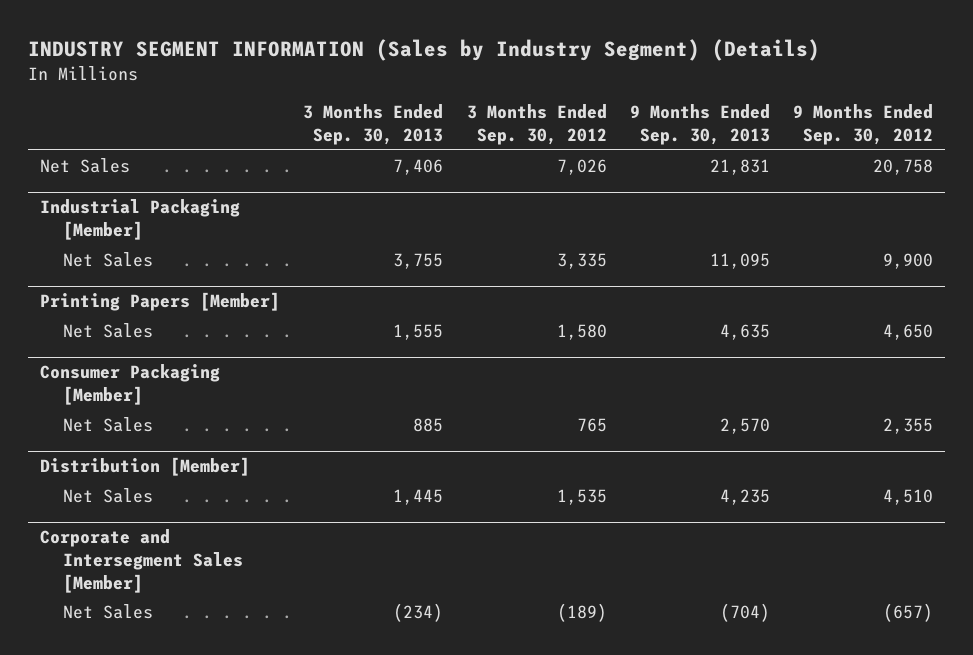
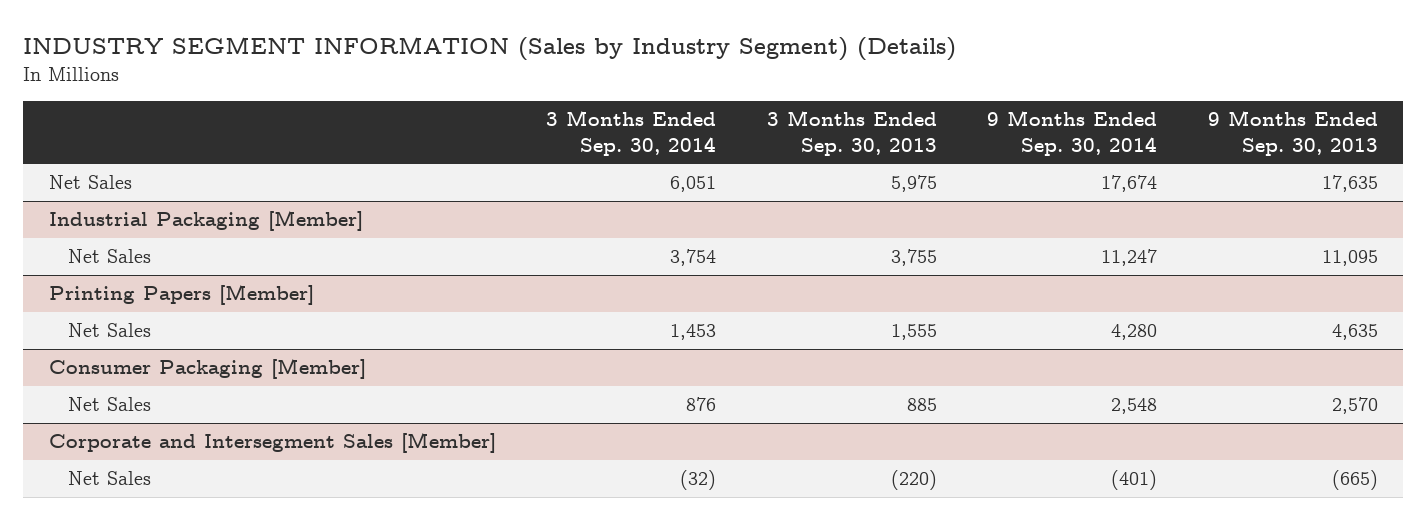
[466,104,607,146] 3 Months Ended Sep. 30, 2012 -> none
[793,104,934,146] 9 Months Ended Sep. 30, 2012 -> none
none -> [546,110,717,156] 3 Months Ended Sep. 30, 2014
none -> [987,110,1158,156] 9 Months Ended Sep. 30, 2014
[393,159,444,176] 7,406 -> [890,175,937,193] 5,975
[709,159,770,176] 21,831 -> [1321,175,1378,193] 17,635
[39,457,250,477] Distribution [Member] -> none
[62,488,153,504] Net Sales -> none
[393,603,444,623] (234) -> [890,470,937,491] (220)
[719,603,770,623] (704) -> [1331,470,1378,491] (665)

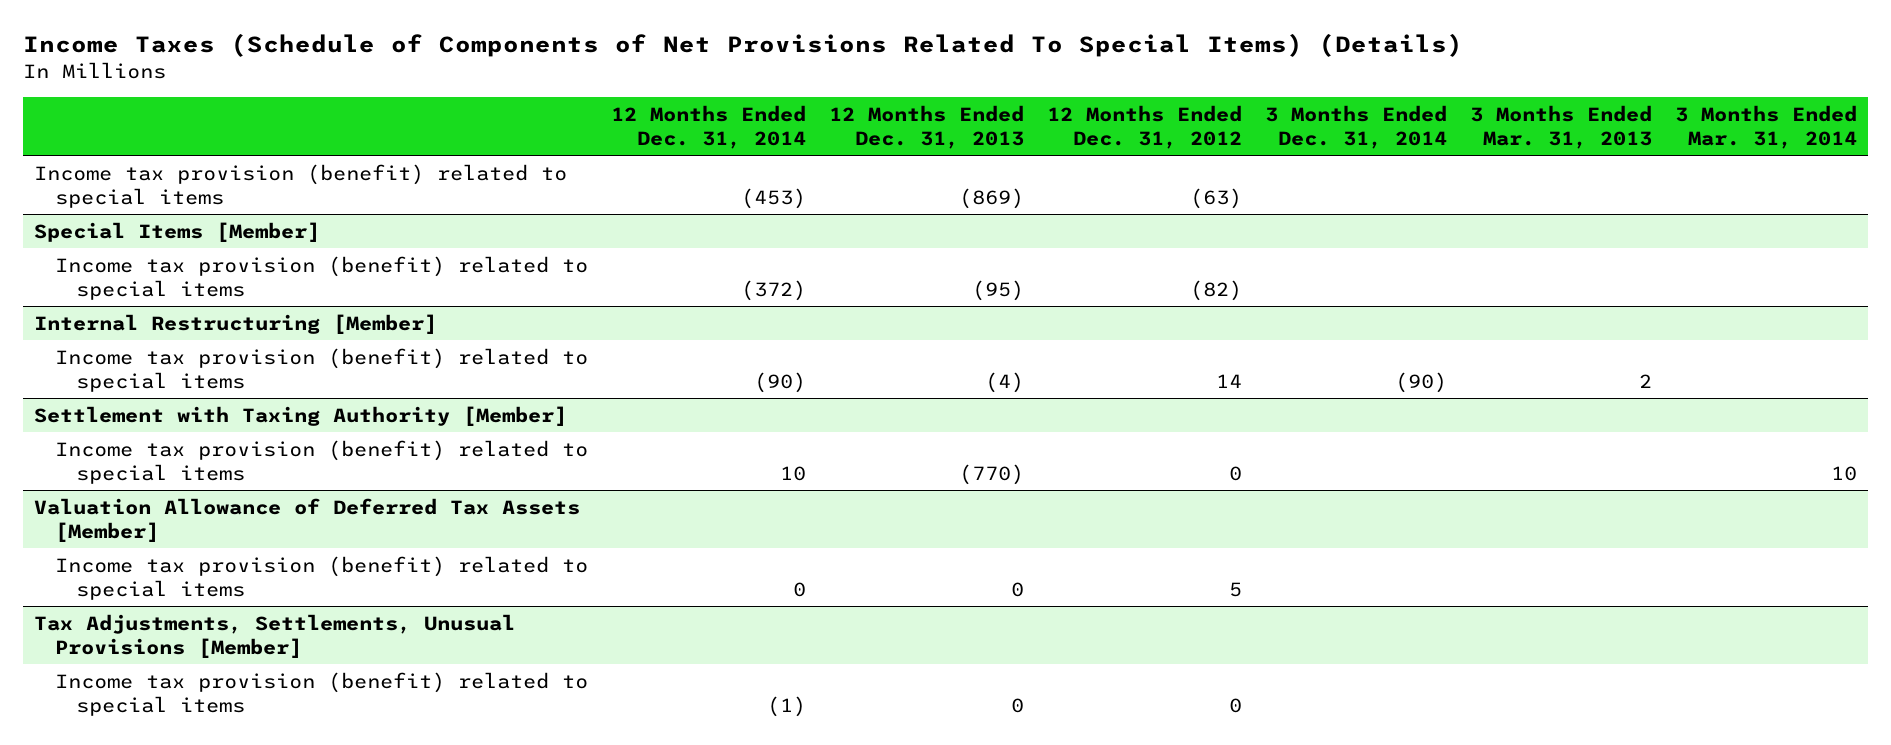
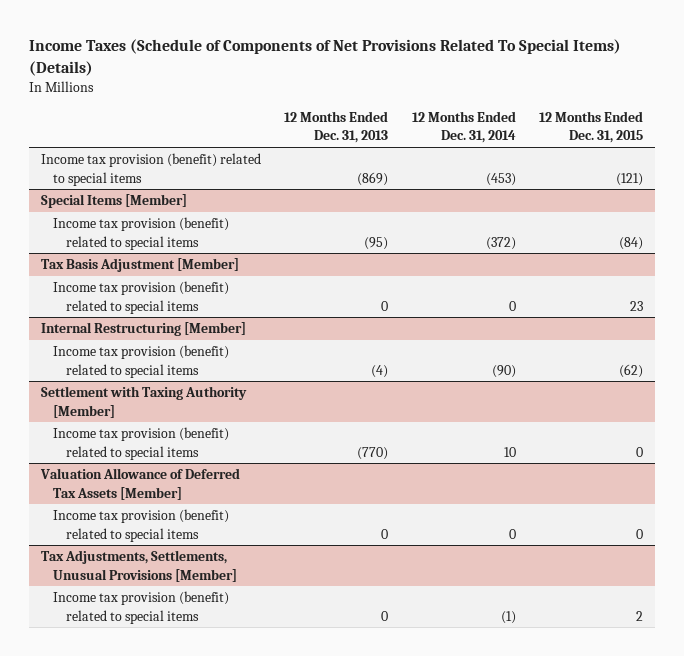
[1046,104,1242,149] 12 Months Ended Dec. 31, 2012 -> none
[1264,104,1447,149] 3 Months Ended Dec. 31, 2014 -> none
[1469,104,1652,149] 3 Months Ended Mar. 31, 2013 -> none
[1674,104,1857,149] 3 Months Ended Mar. 31, 2014 -> none
none -> [539,111,644,144] 12 Months Ended Dec. 31, 2015
none -> [40,258,239,273] Tax Basis Adjustment [Member]
none -> [53,281,230,314] Income tax provision (benefit) related to special items

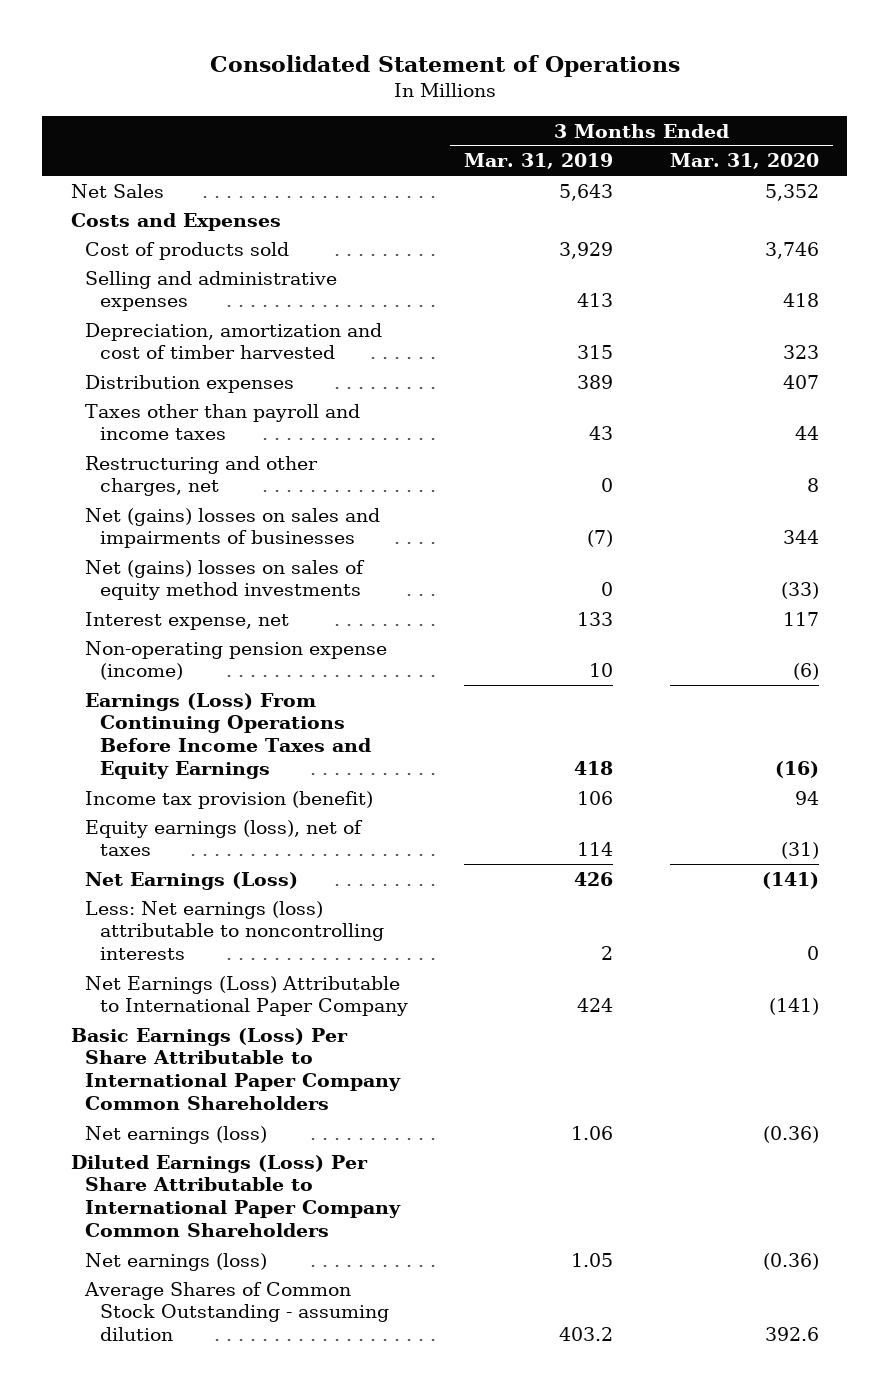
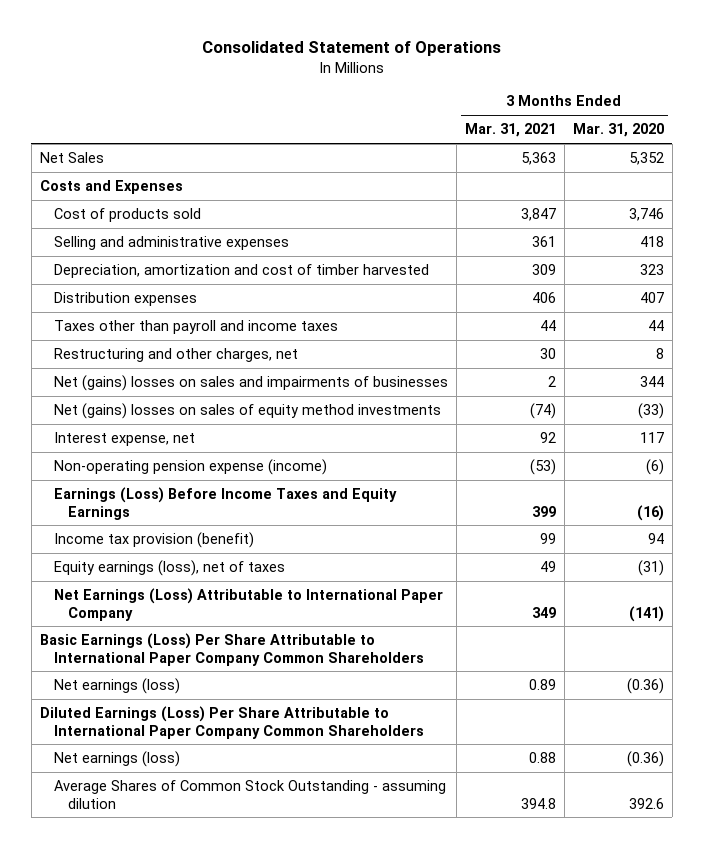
[464,153,614,170] Mar. 31, 2019 -> none
none -> [464,123,556,138] Mar. 31, 2021
[85,692,371,780] Earnings (Loss) From Continuing Operations Before Income Taxes and Equity Earnings -> [53,487,397,520] Earnings (Loss) Before Income Taxes and Equity Earnings
[85,871,299,890] Net Earnings (Loss) -> none
[85,900,384,961] Less: Net earnings (loss) attributable to noncontrolling interests -> none

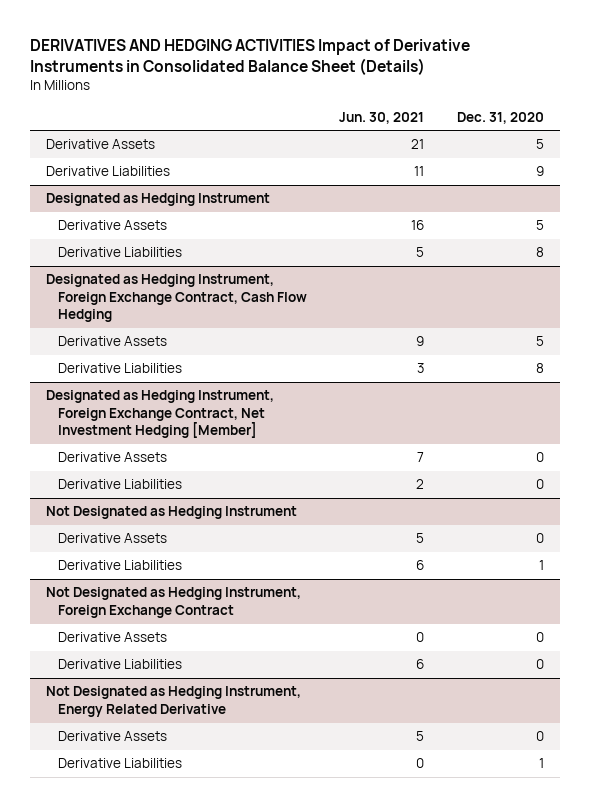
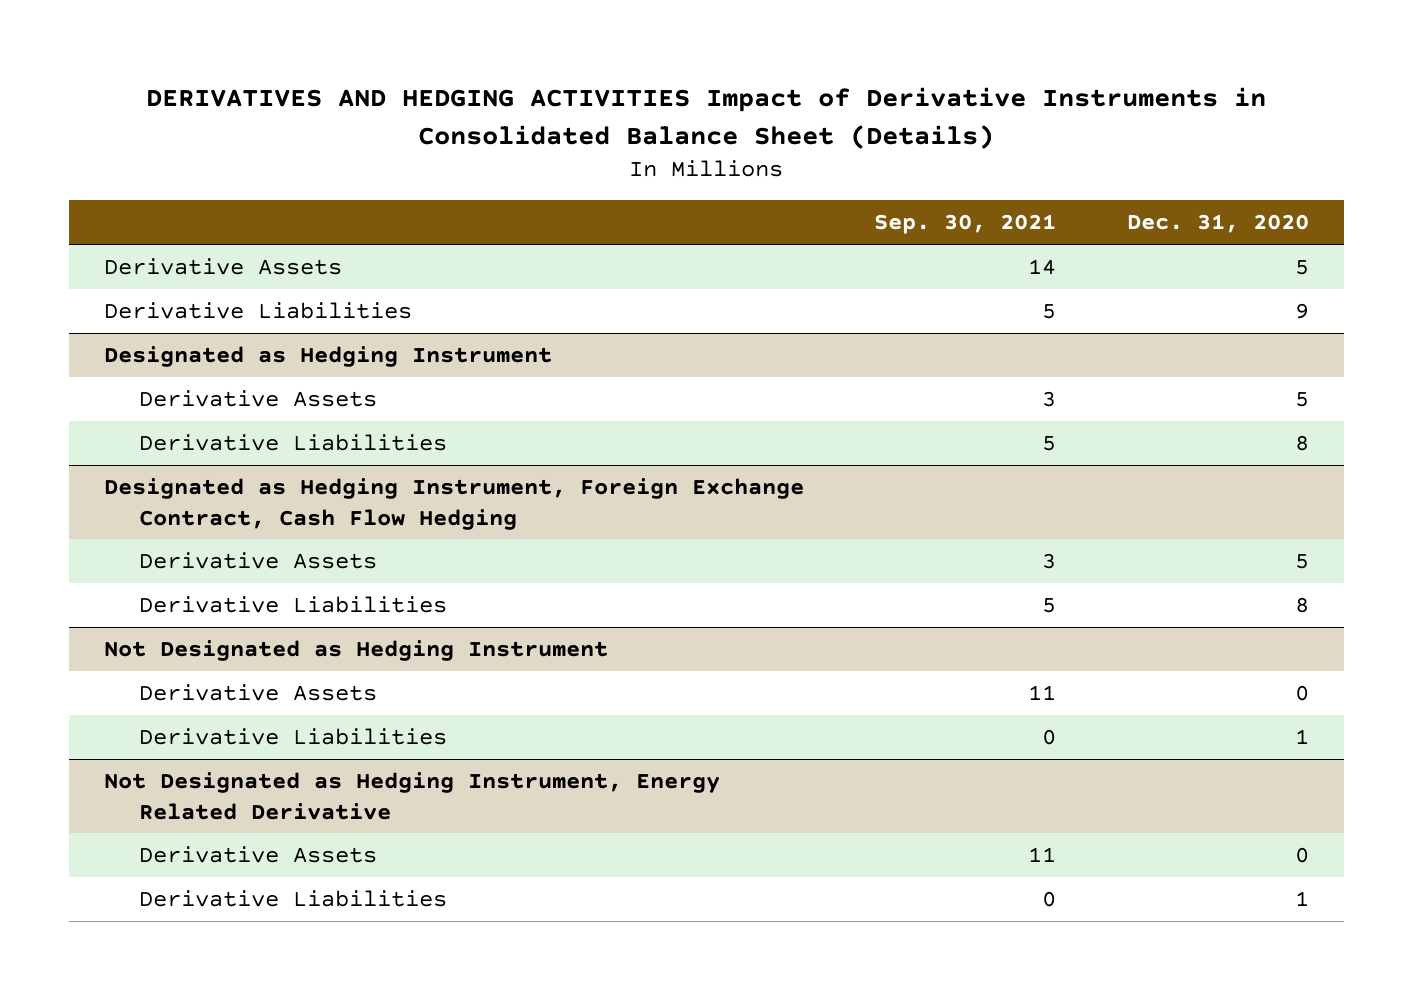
[339,111,425,124] Jun. 30, 2021 -> none
none -> [874,214,1057,235] Sep. 30, 2021
[46,390,275,439] Designated as Hedging Instrument, Foreign Exchange Contract, Net Investment Hedging [Member] -> none
[57,452,167,463] Derivative Assets -> none
[57,479,182,490] Derivative Liabilities -> none
[46,587,302,618] Not Designated as Hedging Instrument, Foreign Exchange Contract -> none
[57,632,167,643] Derivative Assets -> none
[57,659,182,670] Derivative Liabilities -> none

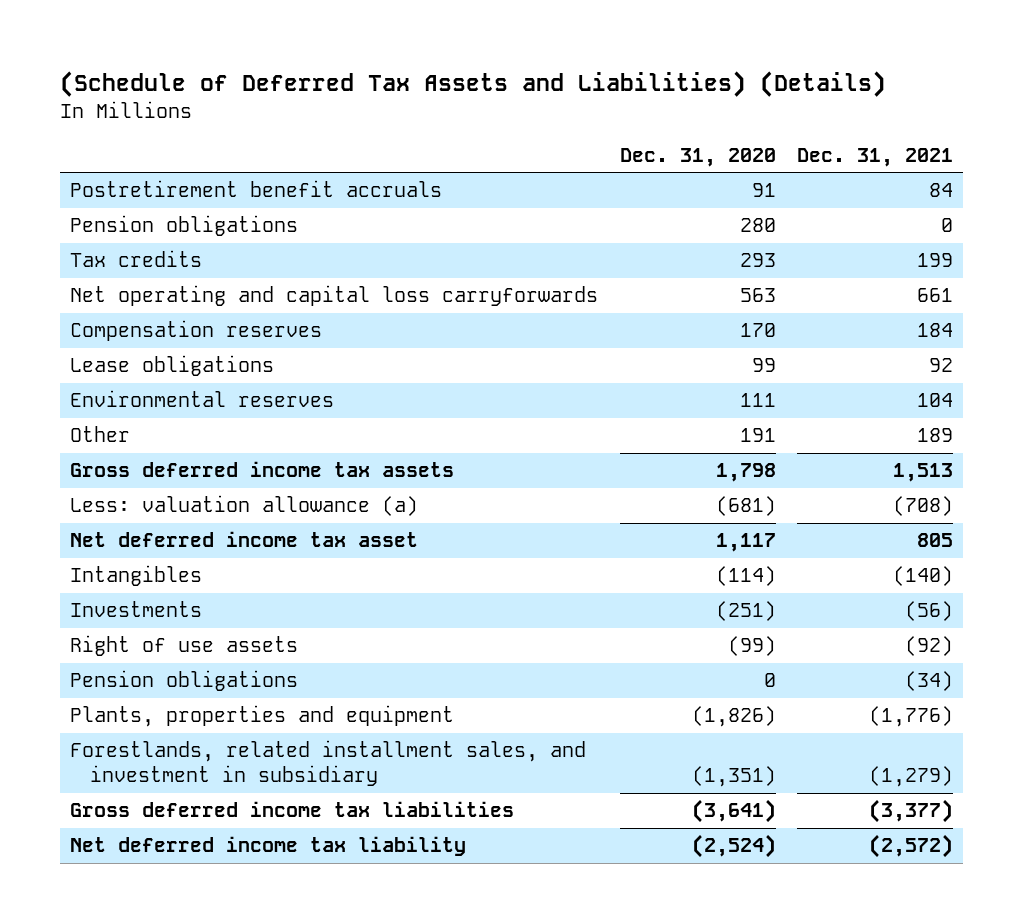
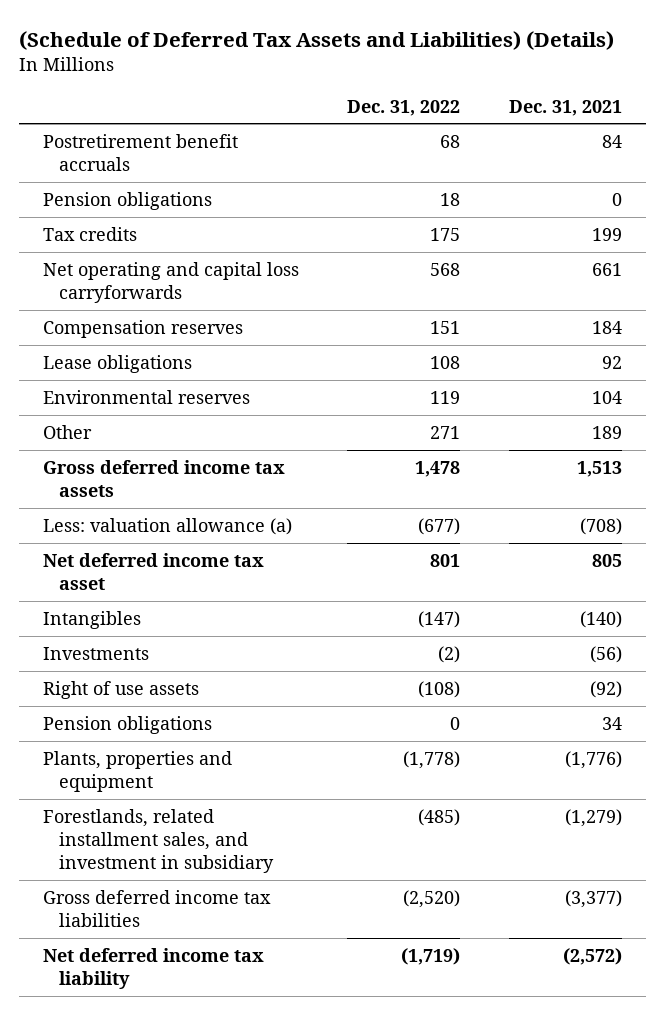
[619,147,776,167] Dec. 31, 2020 -> none
none -> [347,99,461,116] Dec. 31, 2022
[904,671,953,692] (34) -> [601,716,622,730] 34

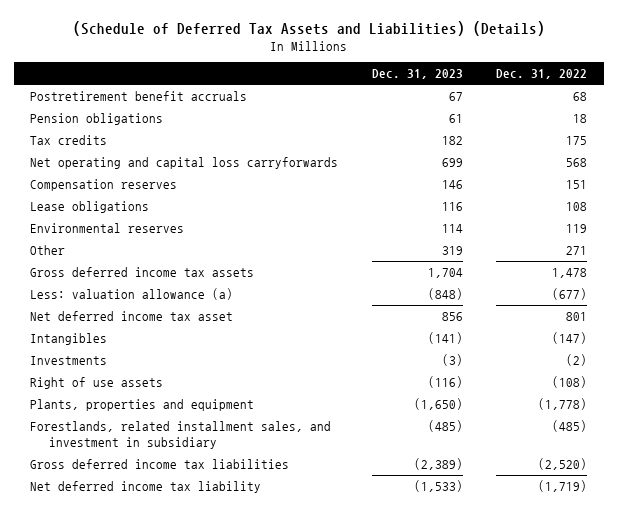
[508,99,622,116] Dec. 31, 2021 -> none
none -> [371,69,463,80] Dec. 31, 2023
[42,715,212,734] Pension obligations -> none

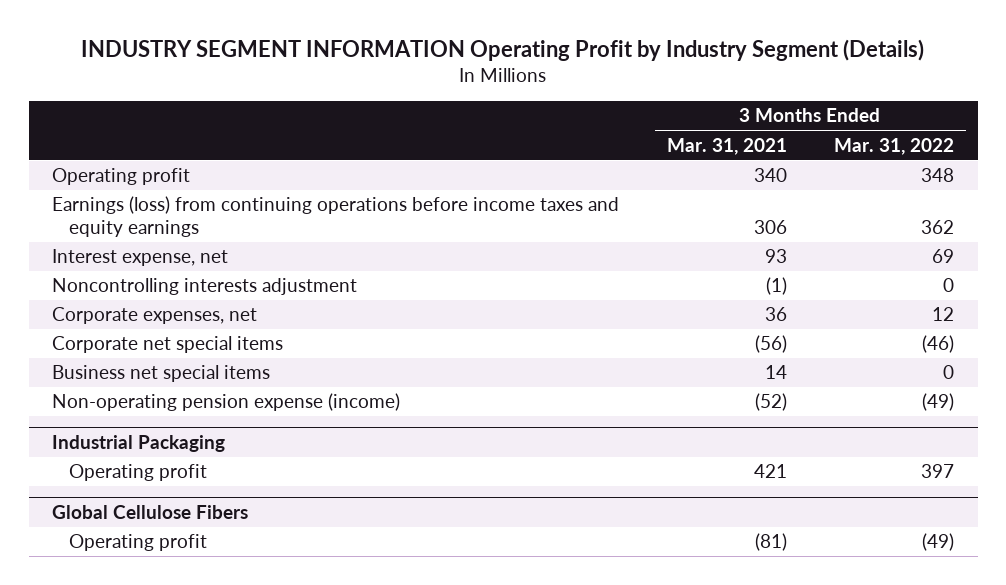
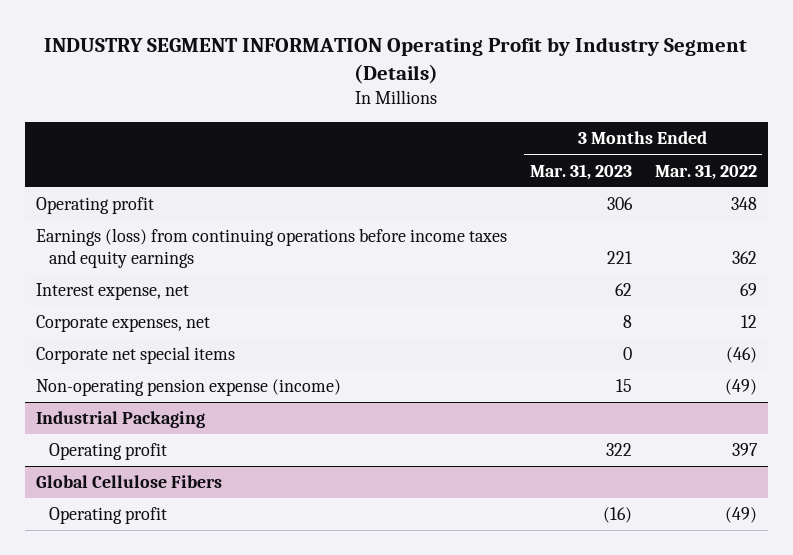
[666,137,787,155] Mar. 31, 2021 -> none
none -> [529,163,632,180] Mar. 31, 2023
[52,278,358,296] Noncontrolling interests adjustment -> none
[52,365,271,383] Business net special items -> none

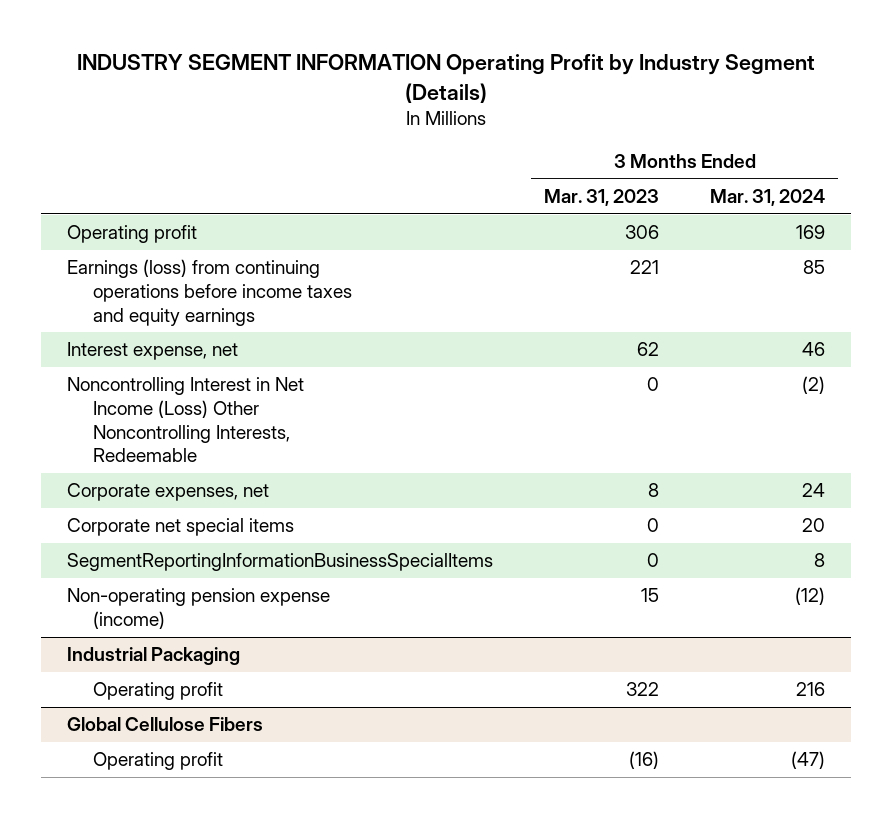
[654,163,757,180] Mar. 31, 2022 -> none
none -> [710,188,826,206] Mar. 31, 2024
none -> [66,377,304,463] Noncontrolling Interest in Net Income (Loss) Other Noncontrolling Interests, Redeemable
none -> [66,553,493,572] SegmentReportingInformationBusinessSpecialItems

